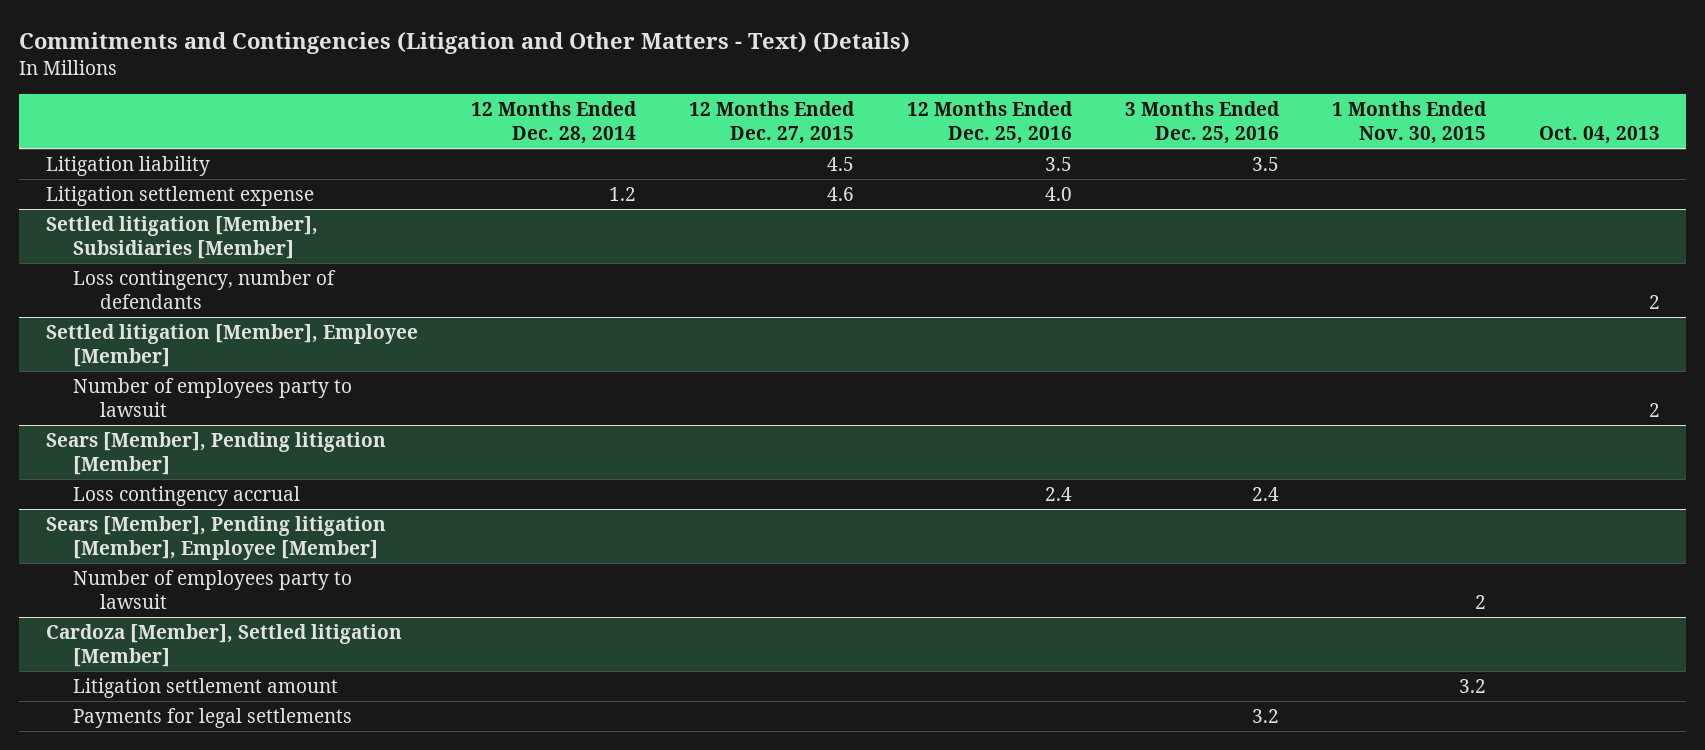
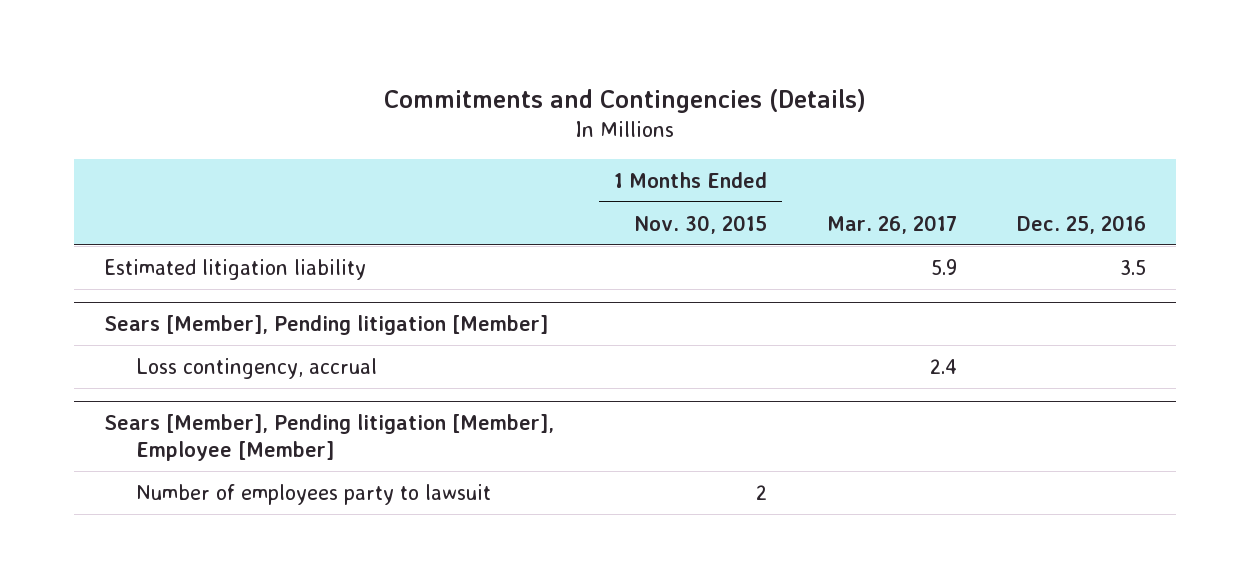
[19,32,911,55] Commitments and Contingencies (Litigation and Other Matters - Text) (Details) -> [384,88,867,113] Commitments and Contingencies (Details)
[470,100,637,145] 12 Months Ended Dec. 28, 2014 -> none
[688,100,855,145] 12 Months Ended Dec. 27, 2015 -> none
[906,100,1073,145] 12 Months Ended Dec. 25, 2016 -> none
[1124,100,1280,145] 3 Months Ended Dec. 25, 2016 -> none
[1538,126,1660,145] Oct. 04, 2013 -> none
none -> [827,214,958,234] Mar. 26, 2017
none -> [1016,214,1146,234] Dec. 25, 2016
[45,185,314,206] Litigation settlement expense -> none
[45,215,318,260] Settled litigation [Member], Subsidiaries [Member] -> none
[73,269,337,310] Loss contingency, number of defendants -> none
[45,323,418,368] Settled litigation [Member], Employee [Member] -> none
[73,377,353,418] Number of employees party to lawsuit -> none
[45,155,210,176] Litigation liability -> [104,258,367,280] Estimated litigation liability
[73,485,301,506] Loss contingency accrual -> [135,357,377,379] Loss contingency, accrual
[45,623,402,668] Cardoza [Member], Settled litigation [Member] -> none
[73,677,339,698] Litigation settlement amount -> none
[73,707,353,728] Payments for legal settlements -> none

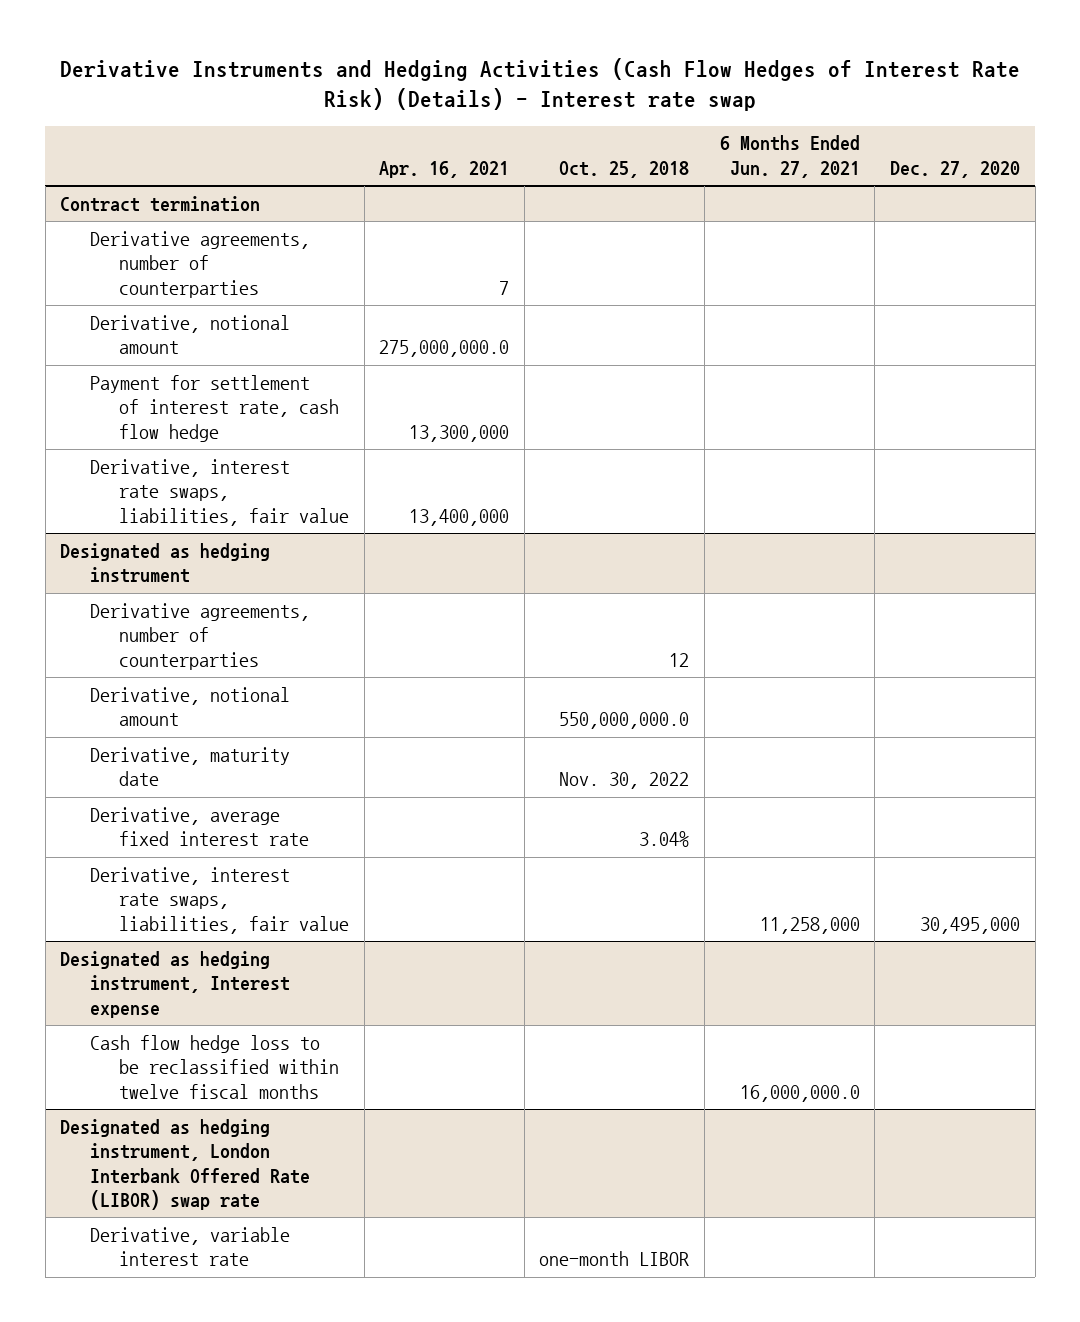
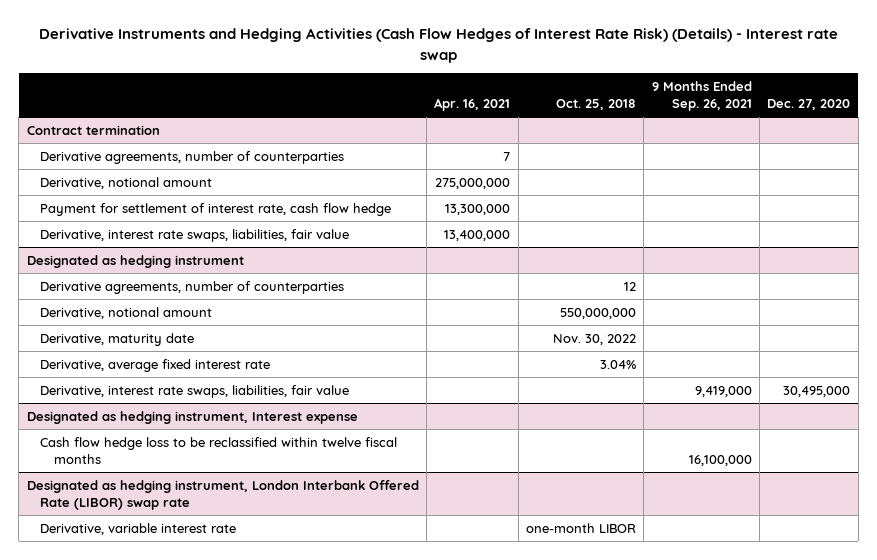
[719,135,860,178] 6 Months Ended Jun. 27, 2021 -> none
none -> [651,80,752,111] 9 Months Ended Sep. 26, 2021
[379,340,510,358] 275,000,000.0 -> [435,177,511,189] 275,000,000
[559,712,690,730] 550,000,000.0 -> [560,307,637,319] 550,000,000

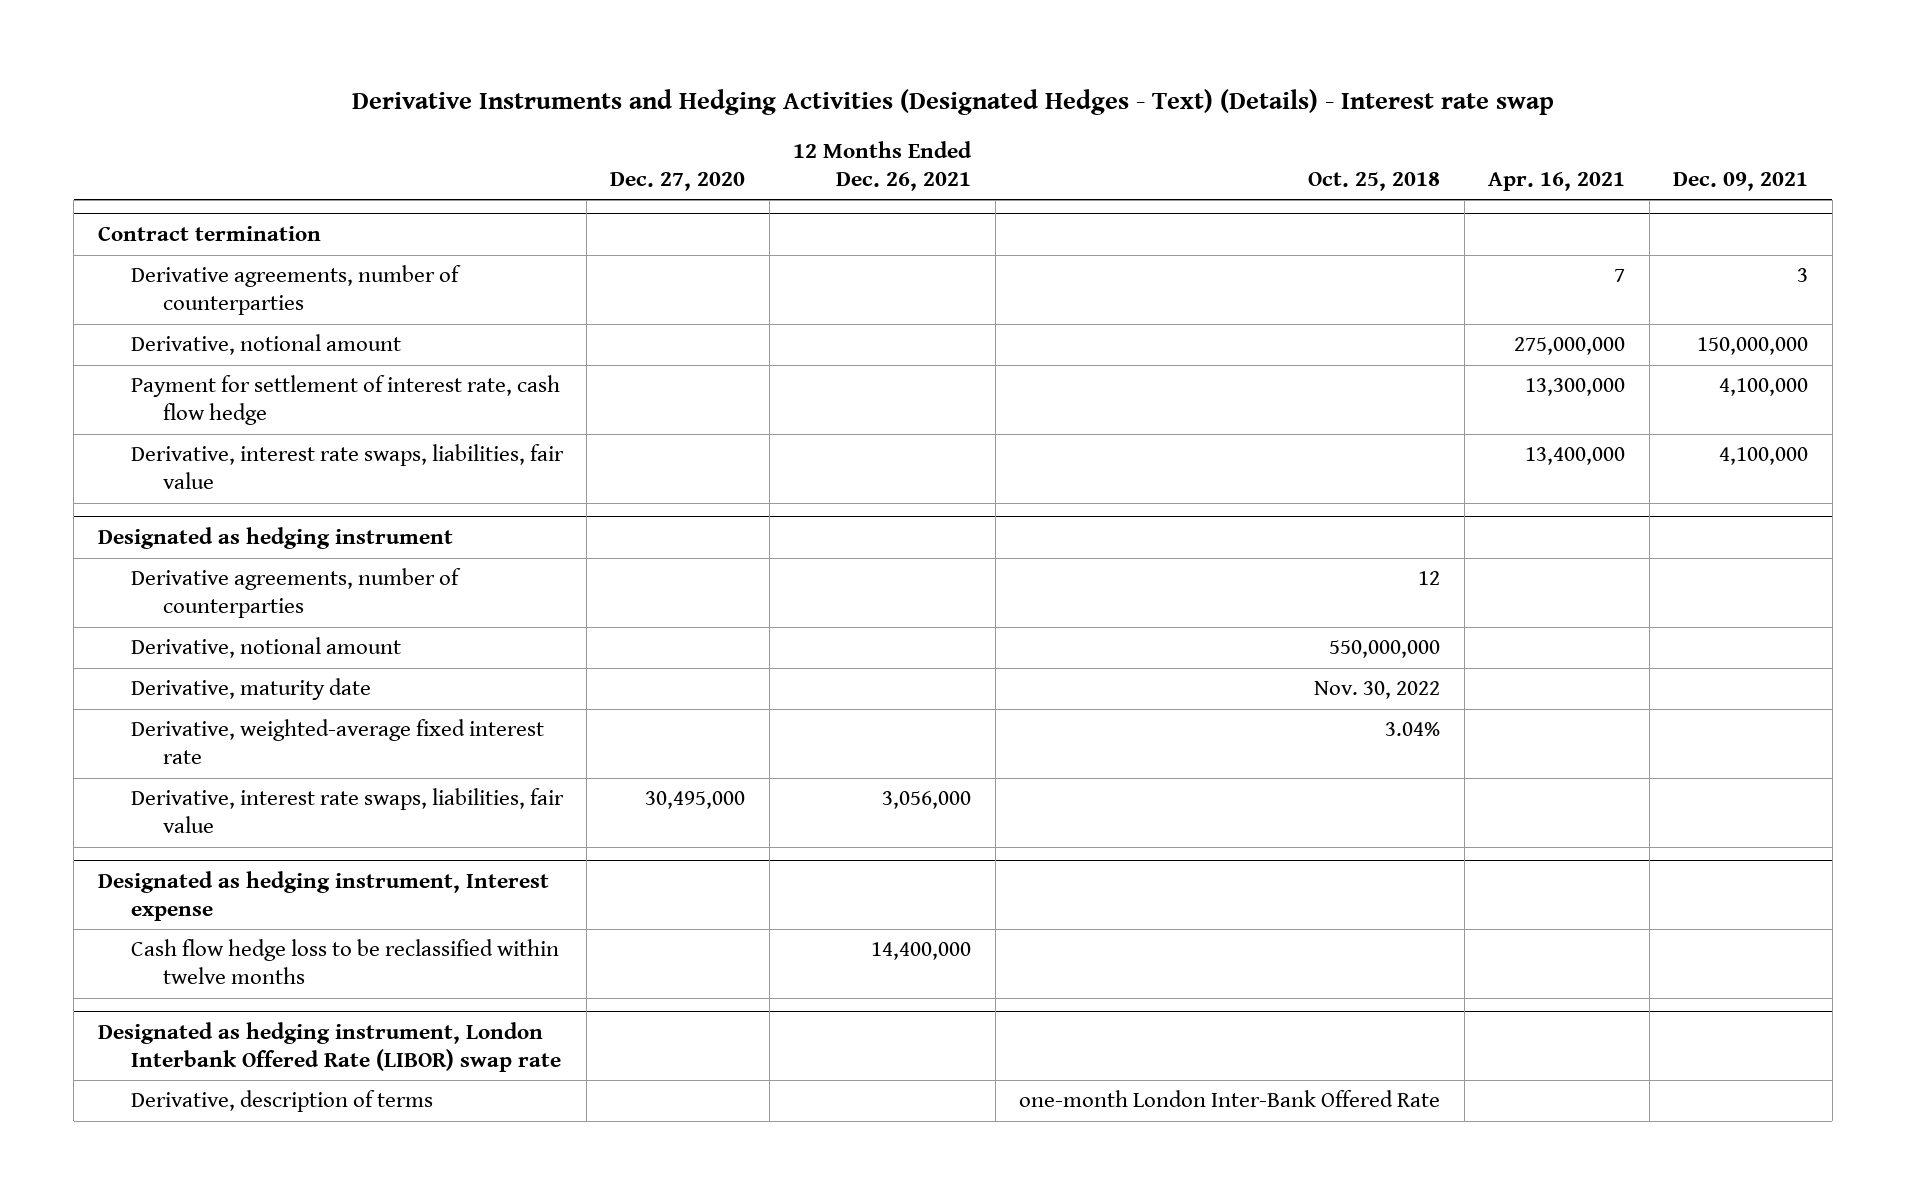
[38,28,838,63] Derivative Instruments and Hedging Activities (Cash Flow Hedges of Interest Rate Risk) (Details) - Interest rate swap -> [352,88,1555,115] Derivative Instruments and Hedging Activities (Designated Hedges - Text) (Details) - Interest rate swap
[651,80,752,111] 9 Months Ended Sep. 26, 2021 -> none
none -> [793,141,973,191] 12 Months Ended Dec. 26, 2021
none -> [1673,171,1809,191] Dec. 09, 2021
[40,358,271,372] Derivative, average fixed interest rate -> [130,719,544,764] Derivative, weighted-average fixed interest rate
[40,436,398,464] Cash flow hedge loss to be reclassified within twelve fiscal months -> [130,939,559,984] Cash flow hedge loss to be reclassified within twelve months
[40,522,237,535] Derivative, variable interest rate -> none
none -> [130,1090,433,1113] Derivative, description of terms

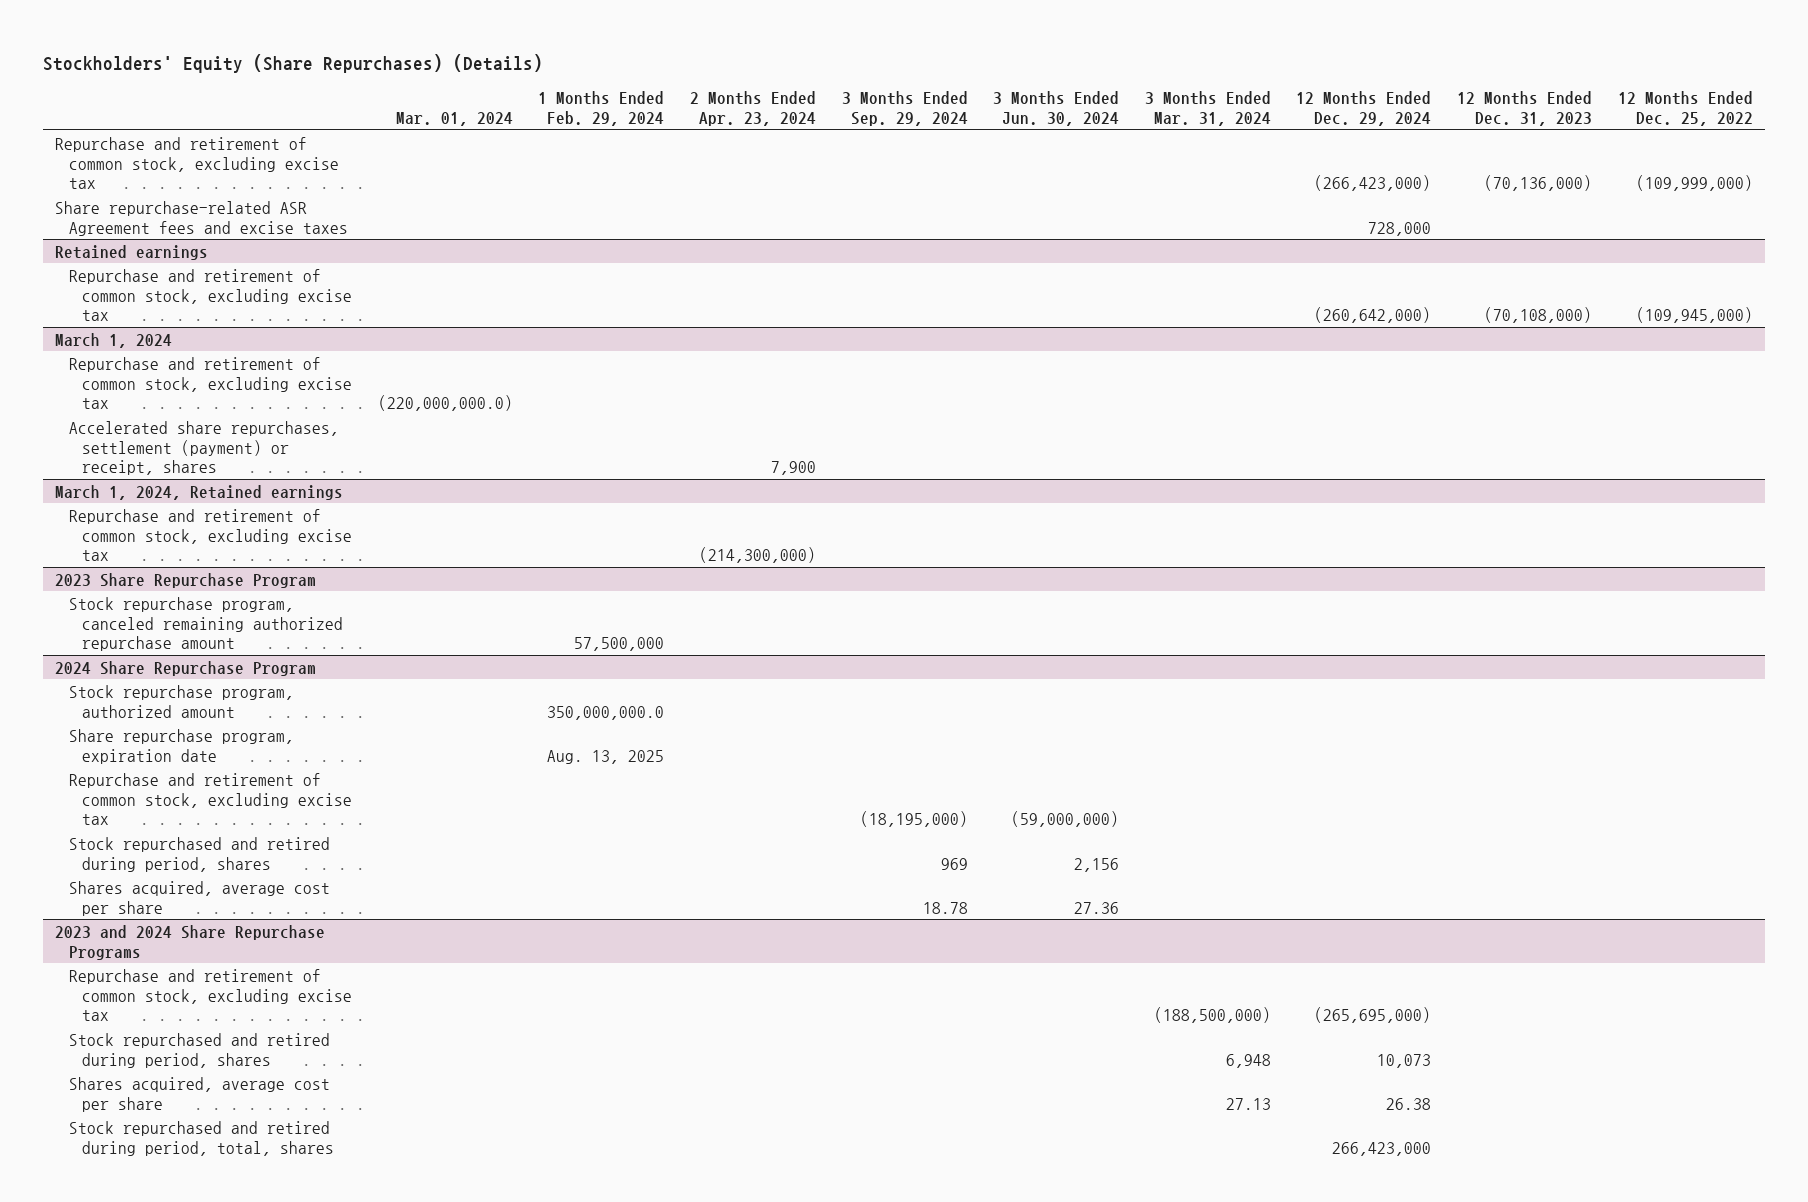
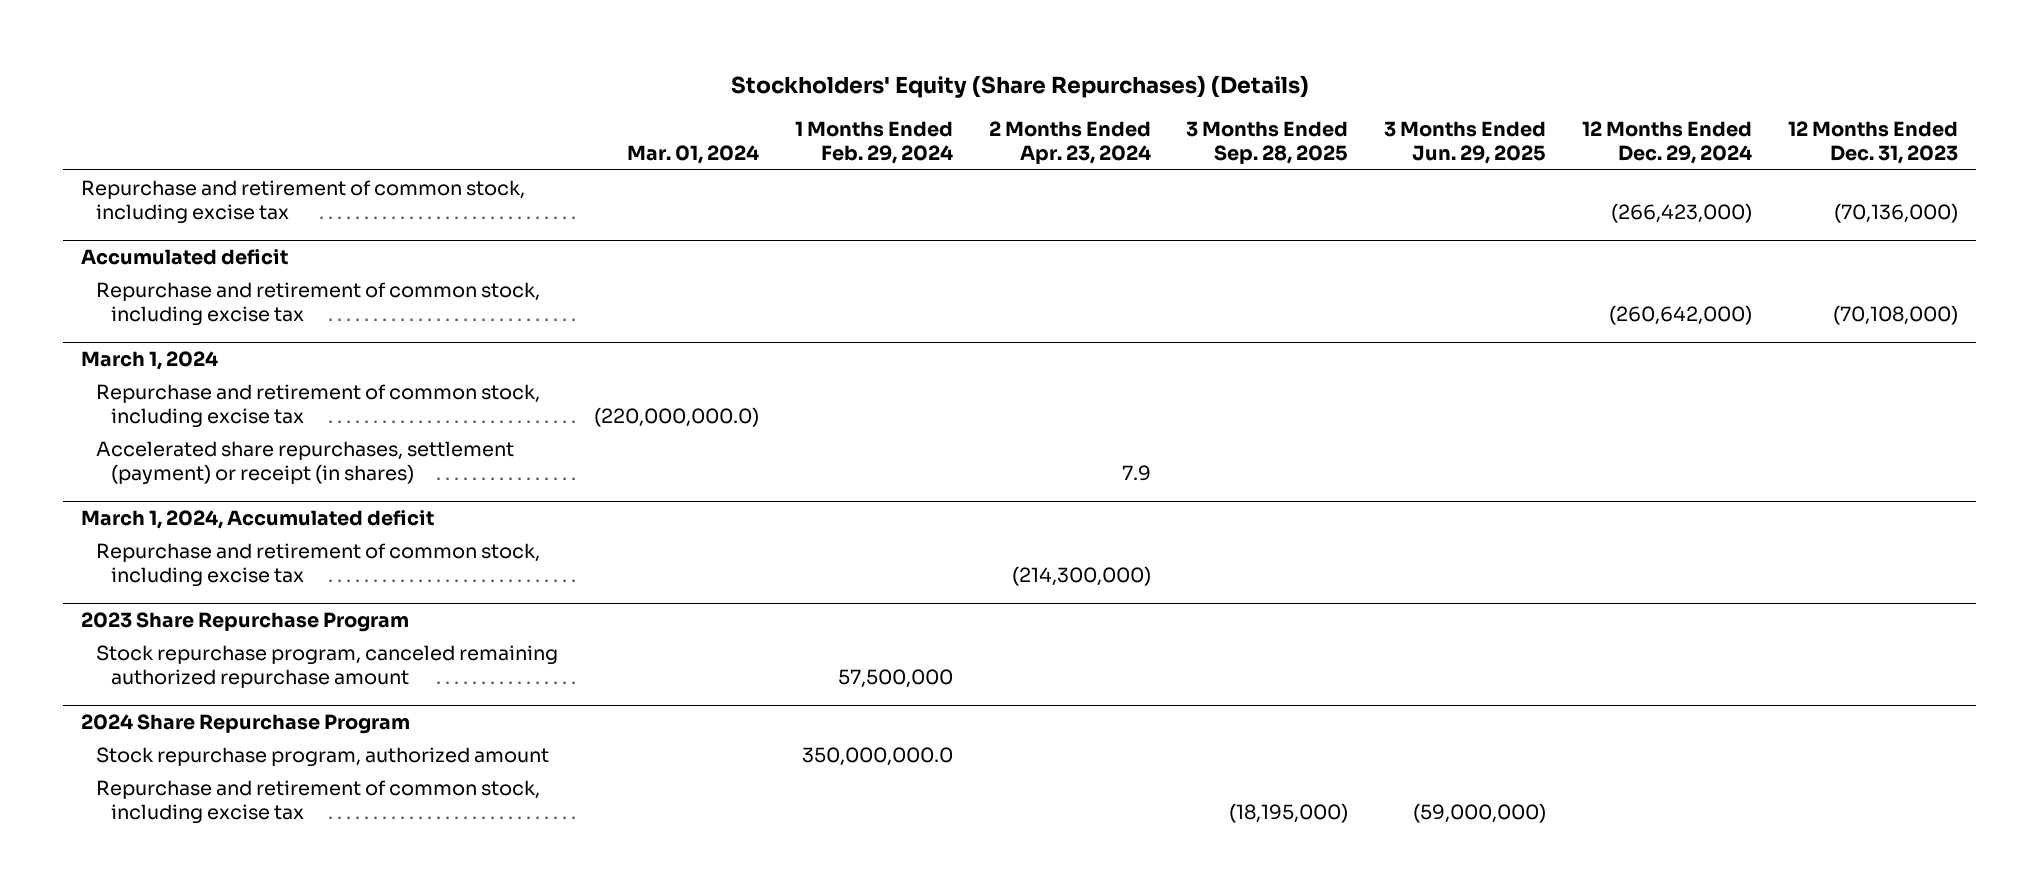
[841,90,968,126] 3 Months Ended Sep. 29, 2024 -> none
[993,90,1120,126] 3 Months Ended Jun. 30, 2024 -> none
[1144,90,1271,126] 3 Months Ended Mar. 31, 2024 -> none
[1617,90,1753,126] 12 Months Ended Dec. 25, 2022 -> none
none -> [1186,121,1349,165] 3 Months Ended Sep. 28, 2025
none -> [1384,121,1547,165] 3 Months Ended Jun. 29, 2025
[55,200,348,236] Share repurchase-related ASR Agreement fees and excise taxes -> none
[55,136,339,190] Repurchase and retirement of common stock, excluding excise tax -> [81,179,526,224] Repurchase and retirement of common stock, including excise tax
[55,244,209,260] Retained earnings -> [81,248,289,265] Accumulated deficit
[68,268,353,322] Repurchase and retirement of common stock, excluding excise tax -> [96,281,541,326] Repurchase and retirement of common stock, including excise tax
[55,484,344,500] March 1, 2024, Retained earnings -> none
[68,508,353,562] Repurchase and retirement of common stock, excluding excise tax -> none
[68,356,353,410] Repurchase and retirement of common stock, excluding excise tax -> [96,383,541,428] Repurchase and retirement of common stock, including excise tax
[68,420,339,476] Accelerated share repurchases, settlement (payment) or receipt, shares -> [96,440,515,485] Accelerated share repurchases, settlement (payment) or receipt (in shares)
[771,461,817,476] 7,900 -> [1121,464,1151,481] 7.9
none -> [81,509,435,529] March 1, 2024, Accumulated deficit
none -> [96,542,541,587] Repurchase and retirement of common stock, including excise tax
[68,728,294,764] Share repurchase program, expiration date -> none
[68,836,330,872] Stock repurchased and retired during period, shares -> none
[68,880,330,916] Shares acquired, average cost per share -> none
[55,924,326,960] 2023 and 2024 Share Repurchase Programs -> none
[68,968,353,1022] Repurchase and retirement of common stock, excluding excise tax -> none
[68,1032,330,1068] Stock repurchased and retired during period, shares -> none
[68,1076,330,1112] Shares acquired, average cost per share -> none
[68,1120,335,1156] Stock repurchased and retired during period, total, shares -> none
[68,772,353,826] Repurchase and retirement of common stock, excluding excise tax -> [96,779,541,824] Repurchase and retirement of common stock, including excise tax

